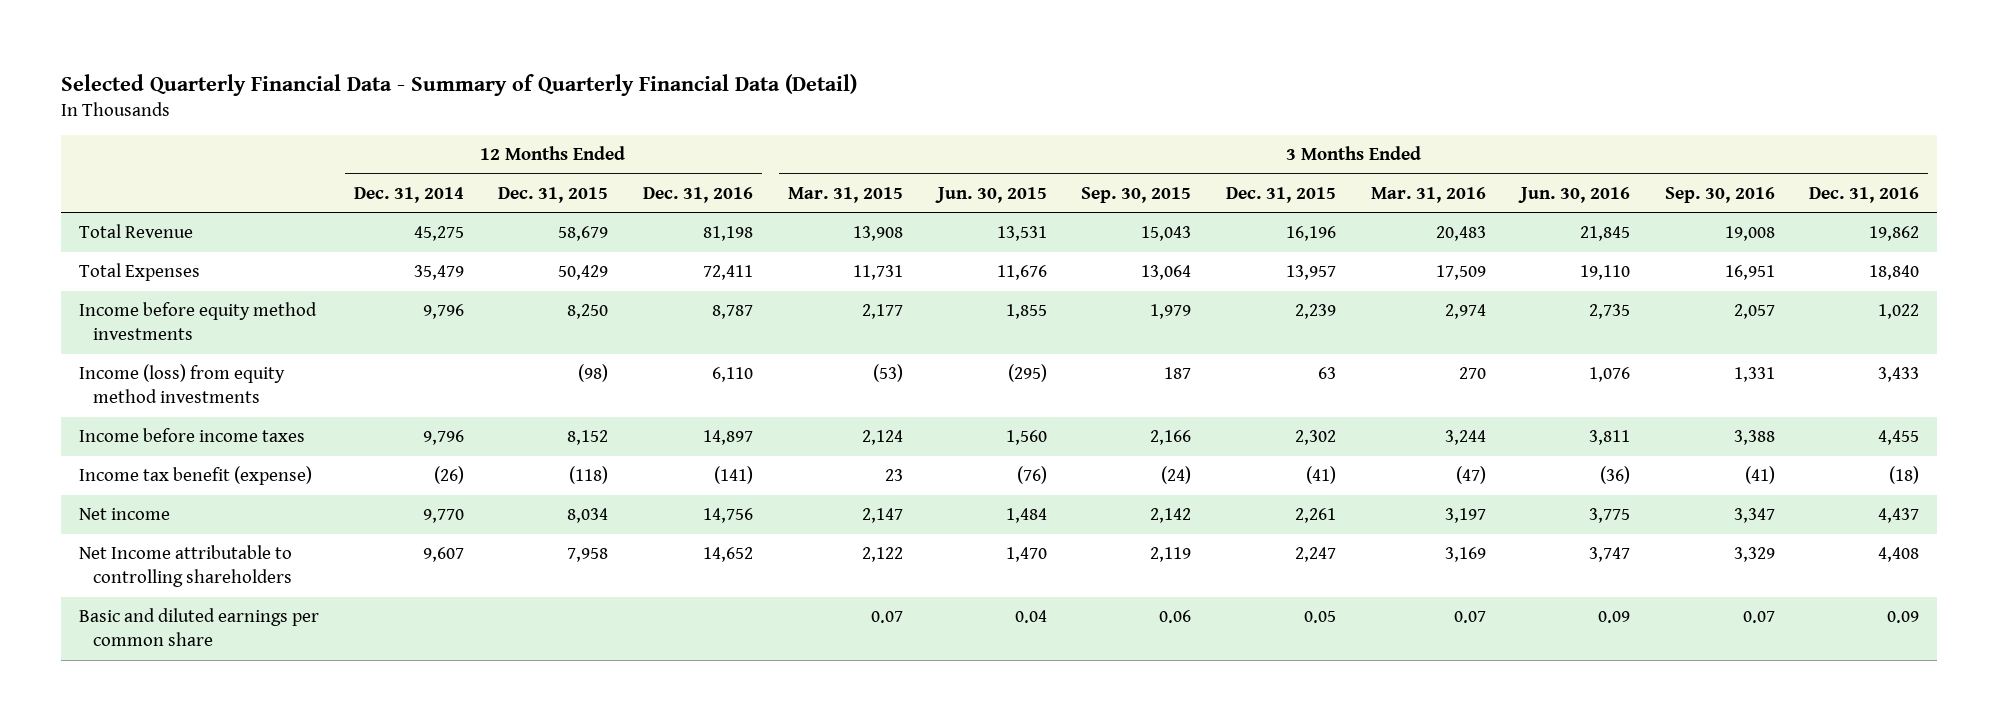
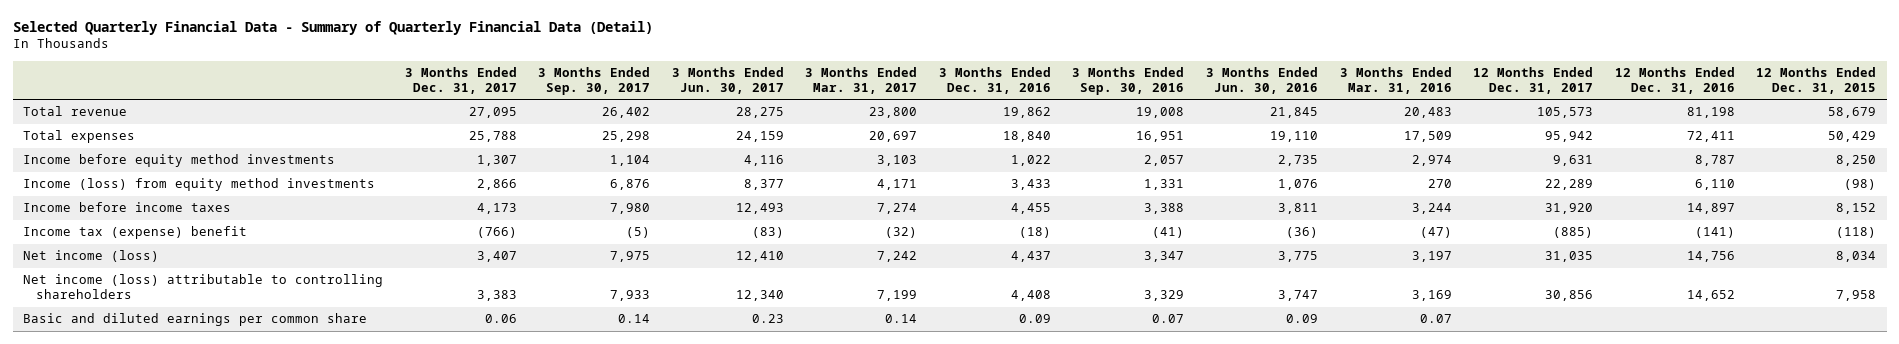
[353,186,464,203] Dec. 31, 2014 -> none
[787,186,903,203] Mar. 31, 2015 -> none
[934,186,1047,203] Jun. 30, 2015 -> none
[1081,186,1192,203] Sep. 30, 2015 -> none
[1226,186,1337,203] Dec. 31, 2015 -> none
none -> [404,66,517,95] 3 Months Ended Dec. 31, 2017
none -> [538,66,651,96] 3 Months Ended Sep. 30, 2017
none -> [671,66,784,95] 3 Months Ended Jun. 30, 2017
none -> [805,66,918,95] 3 Months Ended Mar. 31, 2017
none -> [1473,66,1594,95] 12 Months Ended Dec. 31, 2017
[78,224,193,239] Total Revenue -> [23,106,128,117] Total revenue
[78,263,200,282] Total Expenses -> [23,130,136,144] Total expenses
[78,466,312,486] Income tax benefit (expense) -> [23,226,248,240] Income tax (expense) benefit
[78,508,170,521] Net income -> [23,250,160,263] Net income (loss)
[78,545,292,588] Net Income attributable to controlling shareholders -> [23,274,384,300] Net income (loss) attributable to controlling shareholders

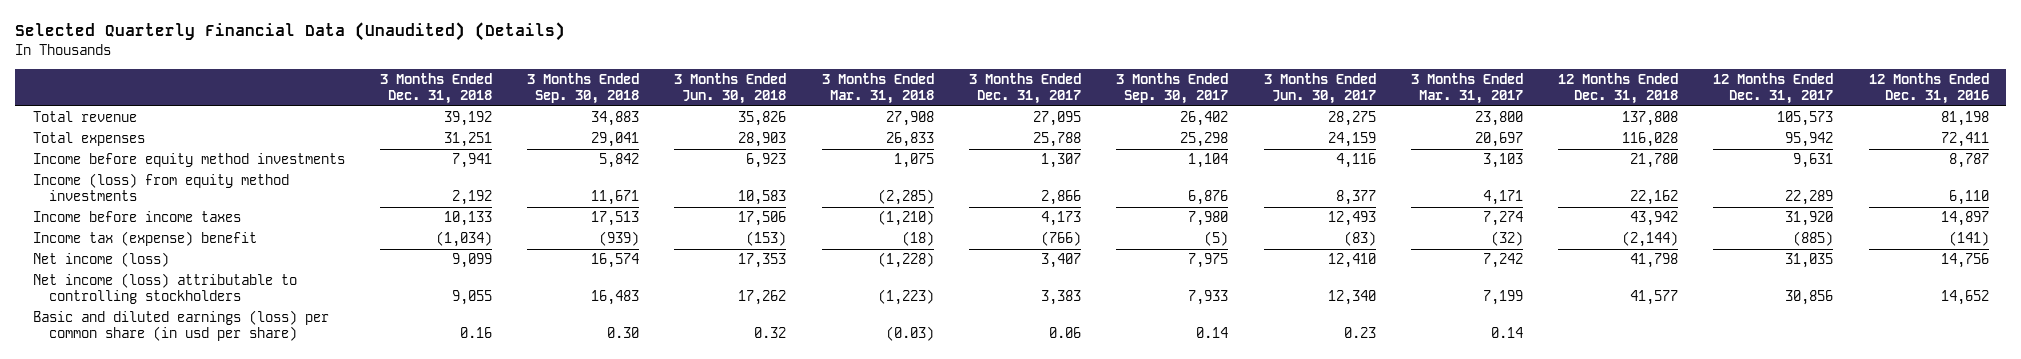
[12,20,653,35] Selected Quarterly Financial Data - Summary of Quarterly Financial Data (Detail) -> [14,22,565,42] Selected Quarterly Financial Data (Unaudited) (Details)
[938,66,1051,95] 3 Months Ended Dec. 31, 2016 -> none
[1072,66,1185,96] 3 Months Ended Sep. 30, 2016 -> none
[1205,66,1318,95] 3 Months Ended Jun. 30, 2016 -> none
[1339,66,1452,95] 3 Months Ended Mar. 31, 2016 -> none
[1756,66,1877,95] 12 Months Ended Dec. 31, 2015 -> none
none -> [379,72,492,104] 3 Months Ended Dec. 31, 2018
none -> [527,72,640,104] 3 Months Ended Sep. 30, 2018
none -> [674,72,787,104] 3 Months Ended Jun. 30, 2018
none -> [821,72,934,104] 3 Months Ended Mar. 31, 2018
none -> [1558,72,1679,104] 12 Months Ended Dec. 31, 2018
[23,274,384,300] Net income (loss) attributable to controlling shareholders -> [32,273,297,305] Net income (loss) attributable to controlling stockholders
[23,313,368,327] Basic and diluted earnings per common share -> [32,310,329,342] Basic and diluted earnings (loss) per common share (in usd per share)

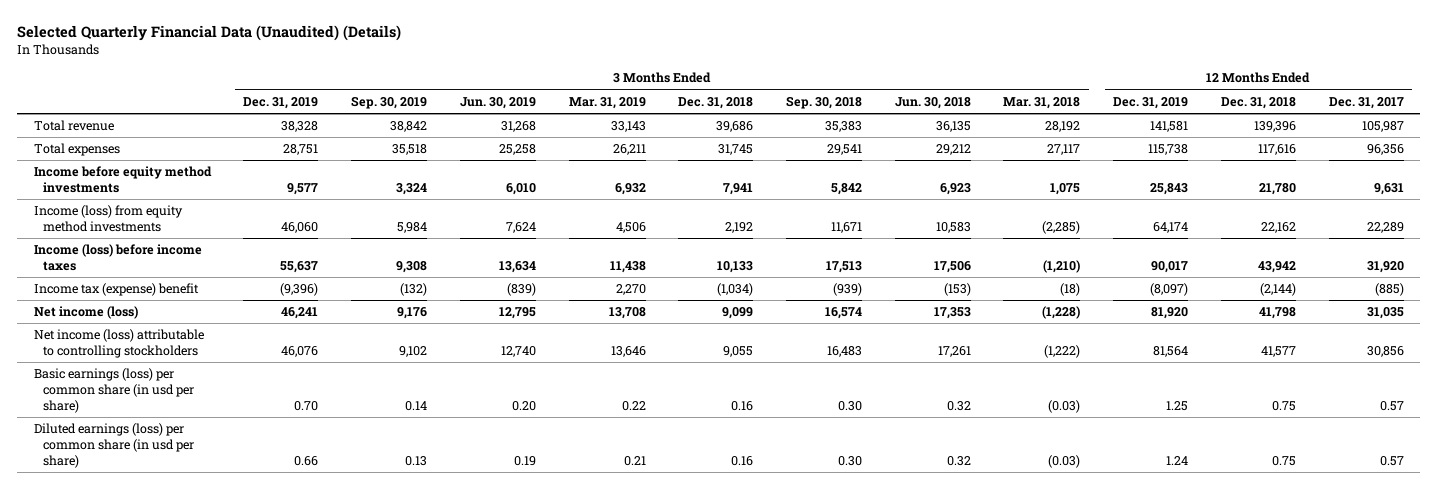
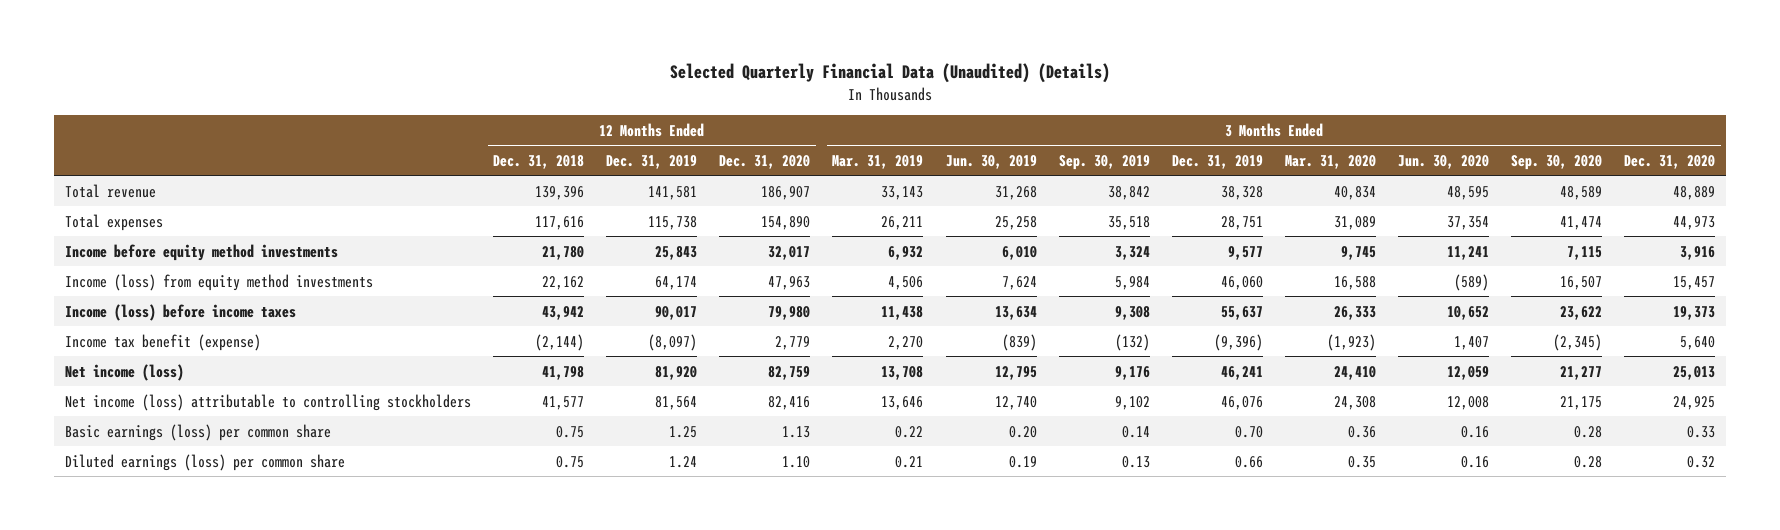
[678,96,754,109] Dec. 31, 2018 -> none
[785,95,862,109] Sep. 30, 2018 -> none
[894,96,971,109] Jun. 30, 2018 -> none
[1003,96,1081,109] Mar. 31, 2018 -> none
[1328,96,1404,109] Dec. 31, 2017 -> none
none -> [719,154,811,169] Dec. 31, 2020
none -> [1284,154,1376,169] Mar. 31, 2020
none -> [1397,154,1489,169] Jun. 30, 2020
none -> [1511,154,1603,170] Sep. 30, 2020
none -> [1624,154,1716,169] Dec. 31, 2020
[33,283,199,297] Income tax (expense) benefit -> [65,333,262,351] Income tax benefit (expense)
[33,368,195,414] Basic earnings (loss) per common share (in usd per share) -> [65,423,332,441] Basic earnings (loss) per common share
[33,423,195,469] Diluted earnings (loss) per common share (in usd per share) -> [65,453,346,471] Diluted earnings (loss) per common share

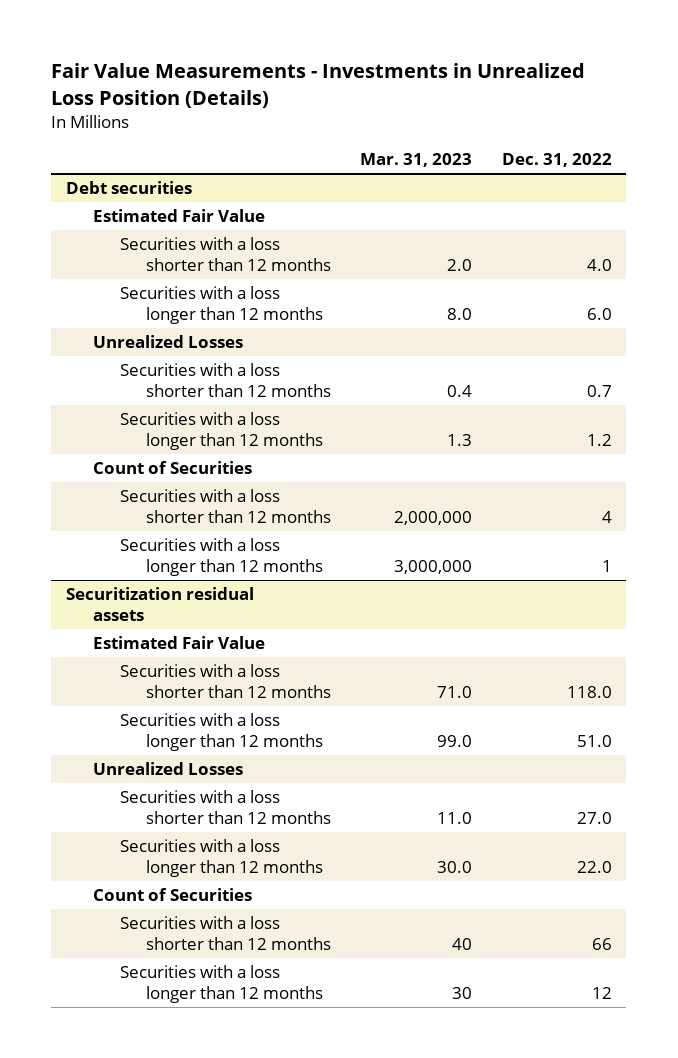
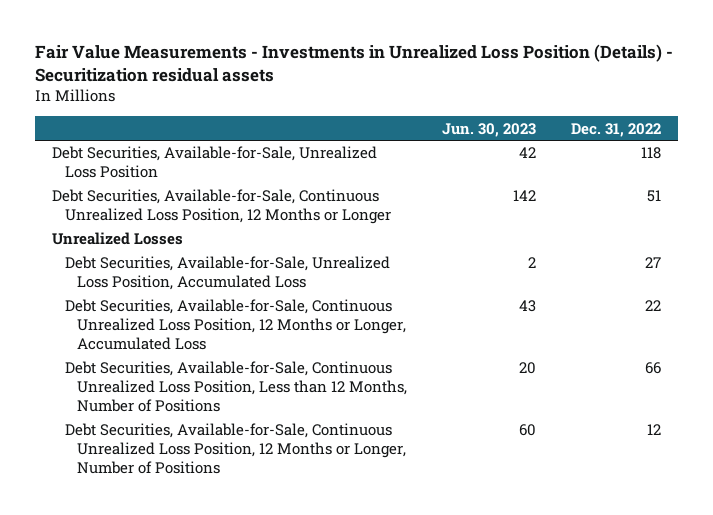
[51,63,586,108] Fair Value Measurements - Investments in Unrealized Loss Position (Details) -> [34,43,673,83] Fair Value Measurements - Investments in Unrealized Loss Position (Details) - Securitization residual assets
[360,153,473,168] Mar. 31, 2023 -> none
none -> [441,122,536,137] Jun. 30, 2023
[66,181,193,195] Debt securities -> none
[92,209,265,223] Estimated Fair Value -> none
[119,237,332,272] Securities with a loss shorter than 12 months -> none
[92,335,243,349] Unrealized Losses -> none
[119,363,332,398] Securities with a loss shorter than 12 months -> none
[119,412,324,451] Securities with a loss longer than 12 months -> none
[92,461,252,475] Count of Securities -> none
[119,489,332,524] Securities with a loss shorter than 12 months -> none
[119,538,324,577] Securities with a loss longer than 12 months -> none
[66,587,255,622] Securitization residual assets -> none
[92,636,265,650] Estimated Fair Value -> none
[119,664,332,699] Securities with a loss shorter than 12 months -> none
[119,713,324,752] Securities with a loss longer than 12 months -> none
none -> [52,146,378,179] Debt Securities, Available-for-Sale, Unrealized Loss Position
[119,286,324,325] Securities with a loss longer than 12 months -> [52,189,391,225] Debt Securities, Available-for-Sale, Continuous Unrealized Loss Position, 12 Months or Longer
[586,308,612,321] 6.0 -> [646,190,661,203] 51
[119,790,332,825] Securities with a loss shorter than 12 months -> none
[92,888,252,902] Count of Securities -> none
none -> [64,256,390,291] Debt Securities, Available-for-Sale, Unrealized Loss Position, Accumulated Loss
[119,839,324,878] Securities with a loss longer than 12 months -> [64,299,406,351] Debt Securities, Available-for-Sale, Continuous Unrealized Loss Position, 12 Months or Longer, Accumulated Loss
[576,861,612,874] 22.0 -> [644,300,661,312] 22
[119,916,332,951] Securities with a loss shorter than 12 months -> [64,361,407,413] Debt Securities, Available-for-Sale, Continuous Unrealized Loss Position, Less than 12 Months, Number of Positions
[119,965,324,1004] Securities with a loss longer than 12 months -> [64,423,406,475] Debt Securities, Available-for-Sale, Continuous Unrealized Loss Position, 12 Months or Longer, Number of Positions

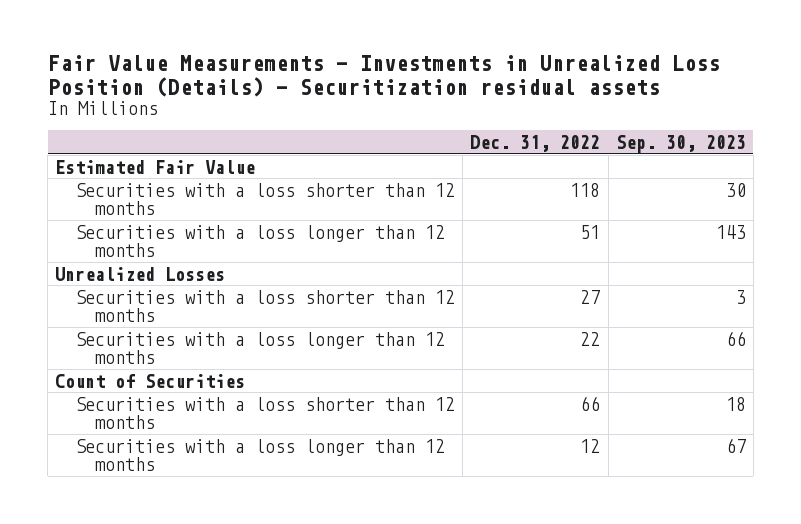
[441,122,536,137] Jun. 30, 2023 -> none
none -> [615,134,746,153] Sep. 30, 2023
none -> [55,159,256,174] Estimated Fair Value
[52,146,378,179] Debt Securities, Available-for-Sale, Unrealized Loss Position -> [75,182,456,215] Securities with a loss shorter than 12 months
[52,189,391,225] Debt Securities, Available-for-Sale, Continuous Unrealized Loss Position, 12 Months or Longer -> [75,224,446,257] Securities with a loss longer than 12 months
[64,256,390,291] Debt Securities, Available-for-Sale, Unrealized Loss Position, Accumulated Loss -> [75,289,456,322] Securities with a loss shorter than 12 months
[64,299,406,351] Debt Securities, Available-for-Sale, Continuous Unrealized Loss Position, 12 Months or Longer, Accumulated Loss -> [75,331,446,364] Securities with a loss longer than 12 months
none -> [55,373,246,388] Count of Securities
[64,361,407,413] Debt Securities, Available-for-Sale, Continuous Unrealized Loss Position, Less than 12 Months, Number of Positions -> [75,396,456,429] Securities with a loss shorter than 12 months
[64,423,406,475] Debt Securities, Available-for-Sale, Continuous Unrealized Loss Position, 12 Months or Longer, Number of Positions -> [75,438,446,471] Securities with a loss longer than 12 months

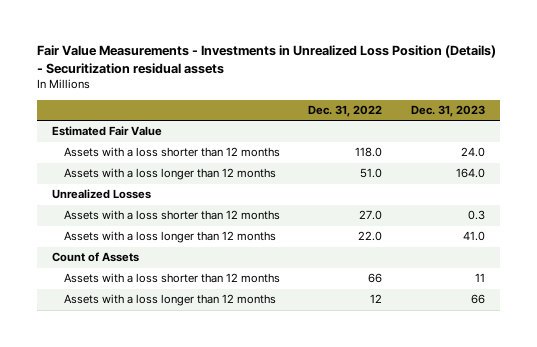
[615,134,746,153] Sep. 30, 2023 -> none
none -> [411,105,486,118] Dec. 31, 2023
[75,182,456,215] Securities with a loss shorter than 12 months -> [63,147,280,158] Assets with a loss shorter than 12 months
[570,182,601,197] 118 -> [355,147,383,158] 118.0
[75,224,446,257] Securities with a loss longer than 12 months -> [63,168,276,181] Assets with a loss longer than 12 months
[580,224,601,239] 51 -> [360,168,383,179] 51.0
[75,289,456,322] Securities with a loss shorter than 12 months -> [63,210,280,221] Assets with a loss shorter than 12 months
[580,289,601,304] 27 -> [359,210,383,221] 27.0
[75,331,446,364] Securities with a loss longer than 12 months -> [63,231,276,244] Assets with a loss longer than 12 months
[580,331,601,346] 22 -> [358,231,383,242] 22.0
[55,373,246,388] Count of Securities -> [51,252,139,263] Count of Assets
[75,396,456,429] Securities with a loss shorter than 12 months -> [63,273,280,284] Assets with a loss shorter than 12 months
[75,438,446,471] Securities with a loss longer than 12 months -> [63,294,276,307] Assets with a loss longer than 12 months

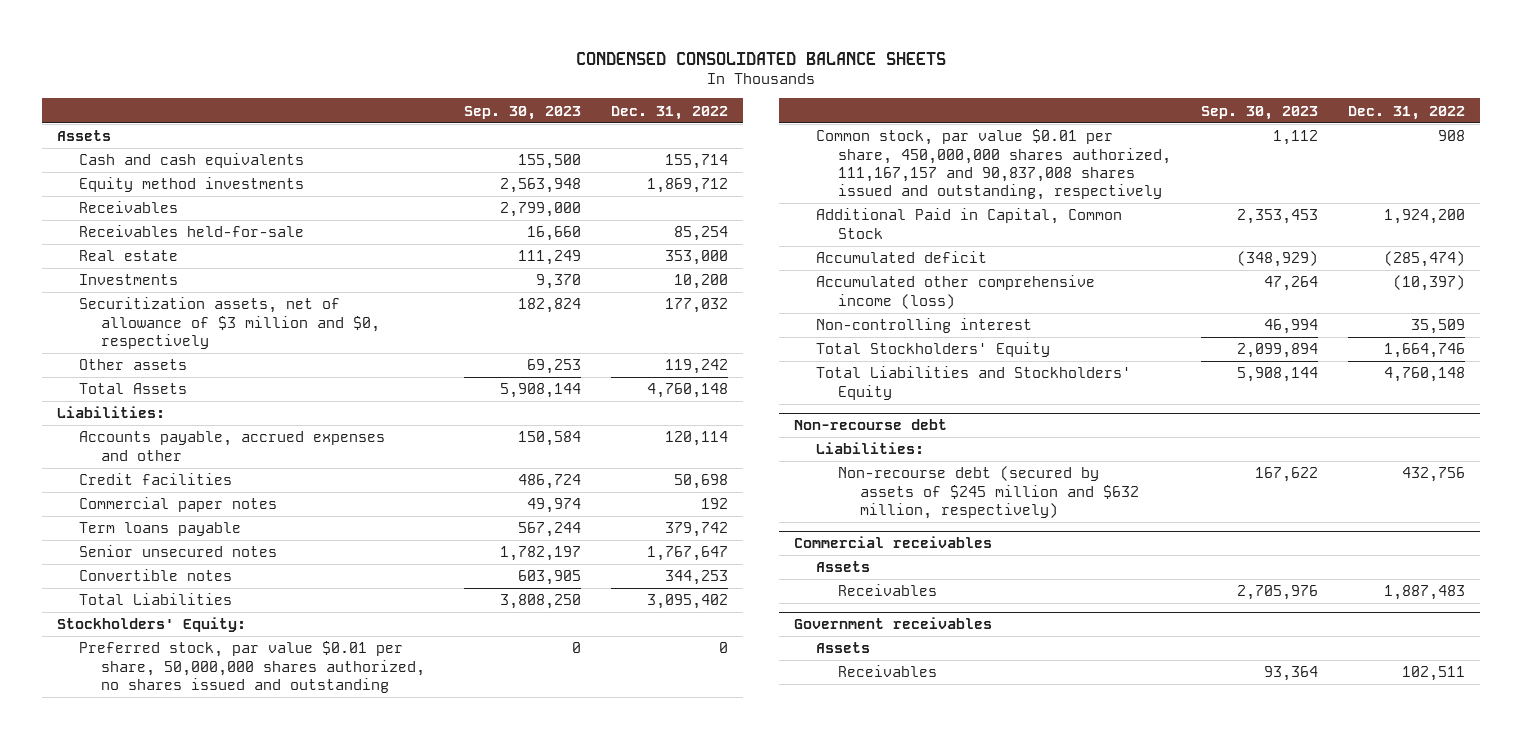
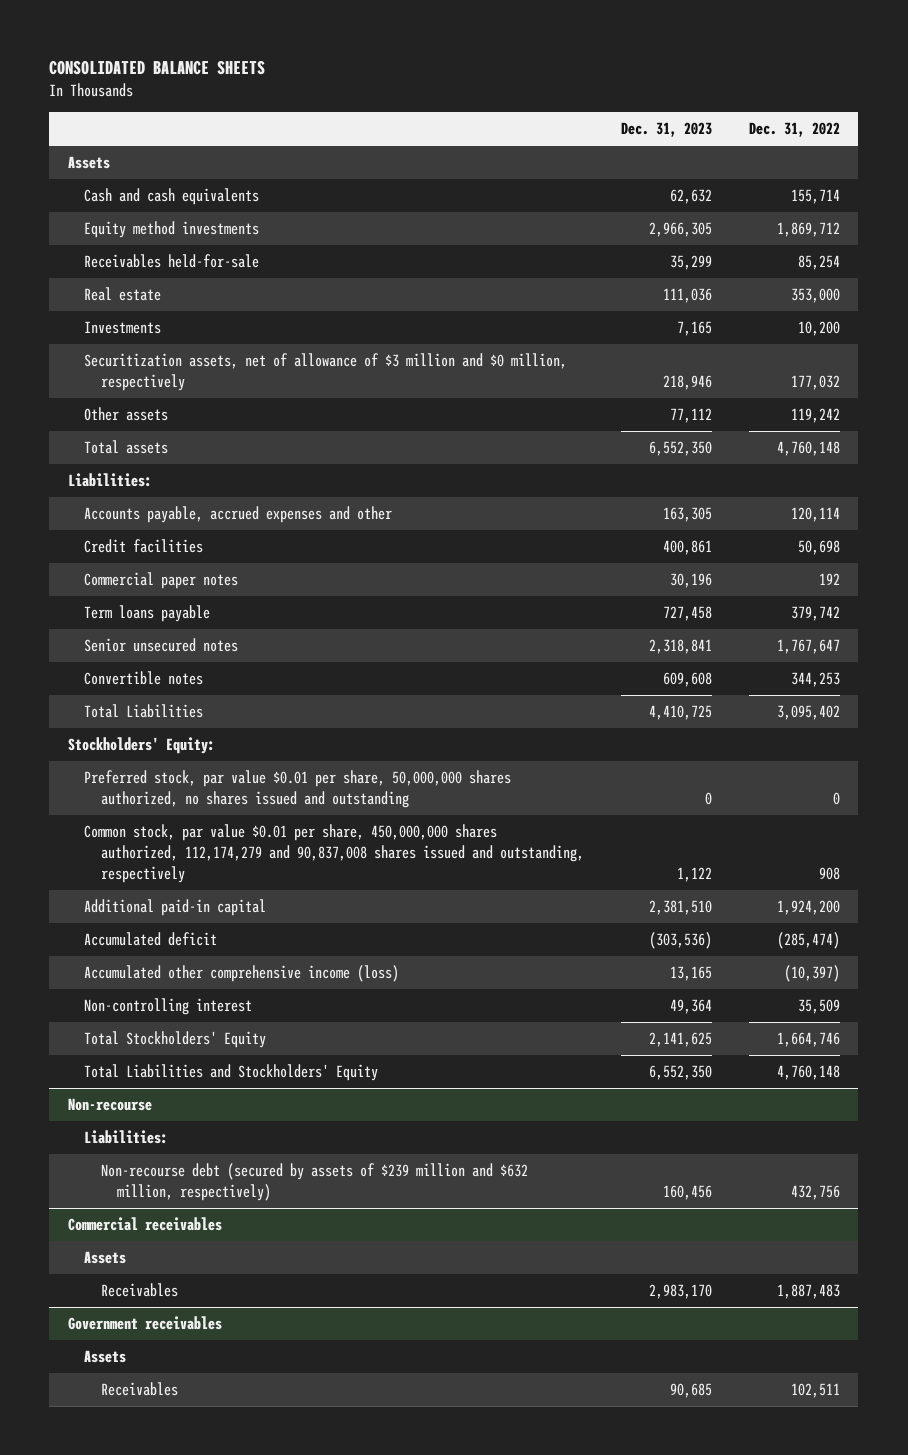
[576,51,947,65] CONDENSED CONSOLIDATED BALANCE SHEETS -> [49,60,266,76] CONSOLIDATED BALANCE SHEETS
[464,105,582,120] Sep. 30, 2023 -> none
none -> [620,122,712,138] Dec. 31, 2023
[79,201,179,214] Receivables -> none
[79,297,381,349] Securitization assets, net of allowance of $3 million and $0, respectively -> [84,353,568,391] Securitization assets, net of allowance of $3 million and $0 million, respectively
[79,383,188,395] Total Assets -> [84,440,169,455] Total assets
[816,129,1172,201] Common stock, par value $0.01 per share, 450,000,000 shares authorized, 111,167,157 and 90,837,008 shares issued and outstanding, respectively -> [84,824,584,883] Common stock, par value $0.01 per share, 450,000,000 shares authorized, 112,174,279 and 90,837,008 shares issued and outstanding, respectively
[816,208,1123,239] Additional Paid in Capital, Common Stock -> [84,899,267,917] Additional paid-in capital
[794,419,948,431] Non-recourse debt -> [67,1098,152,1112] Non-recourse
[838,466,1140,519] Non-recourse debt (secured by assets of $245 million and $632 million, respectively) -> [100,1163,528,1201] Non-recourse debt (secured by assets of $239 million and $632 million, respectively)

